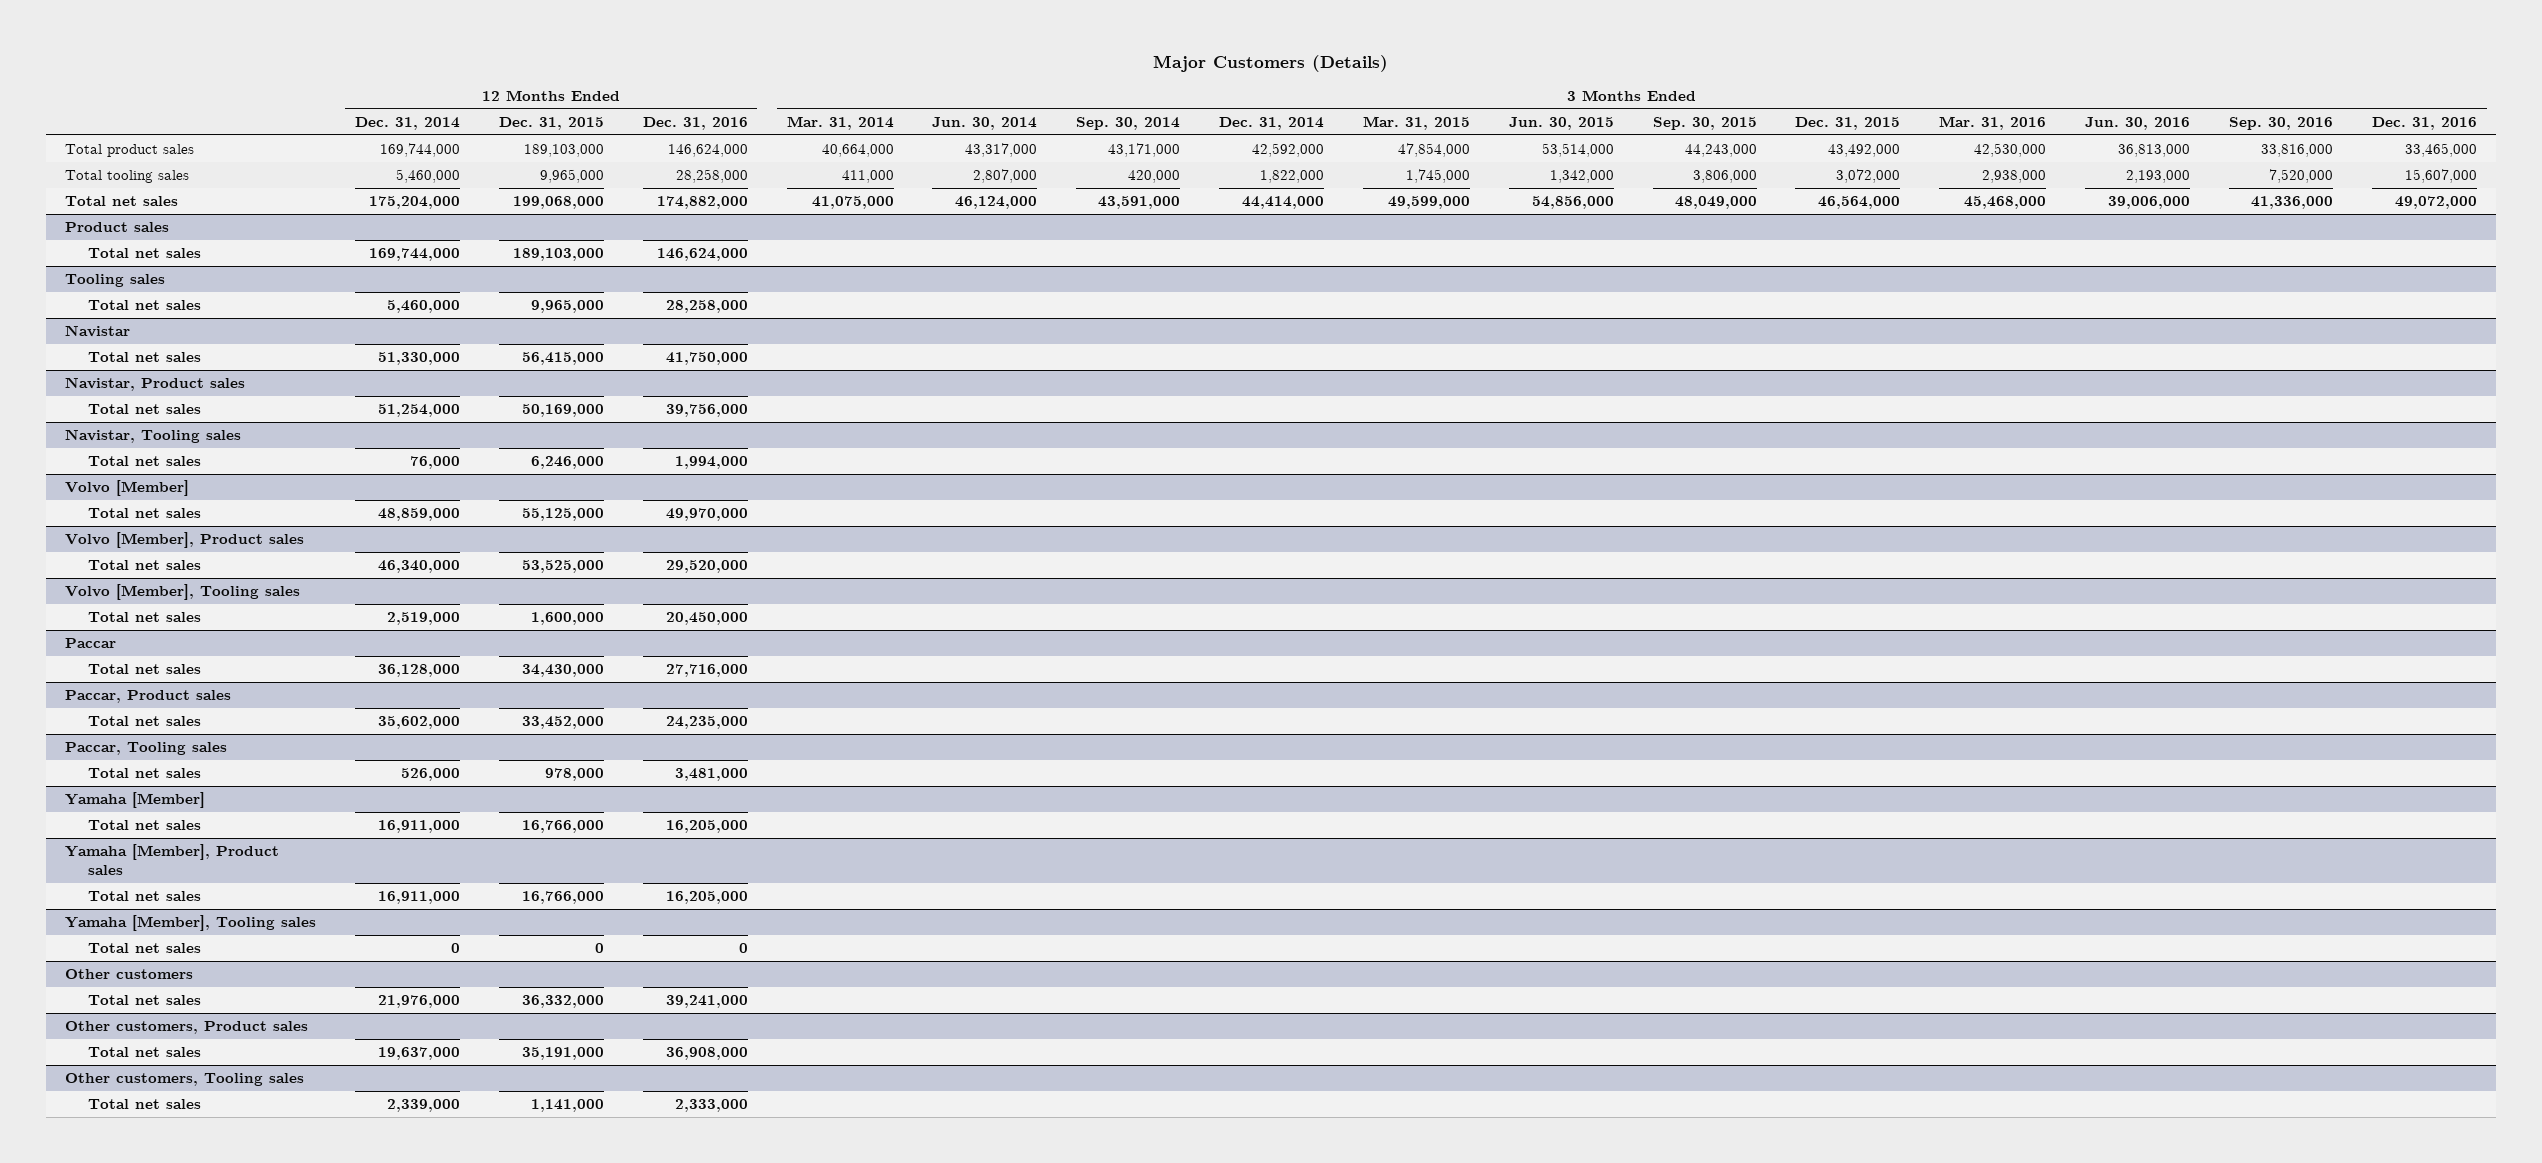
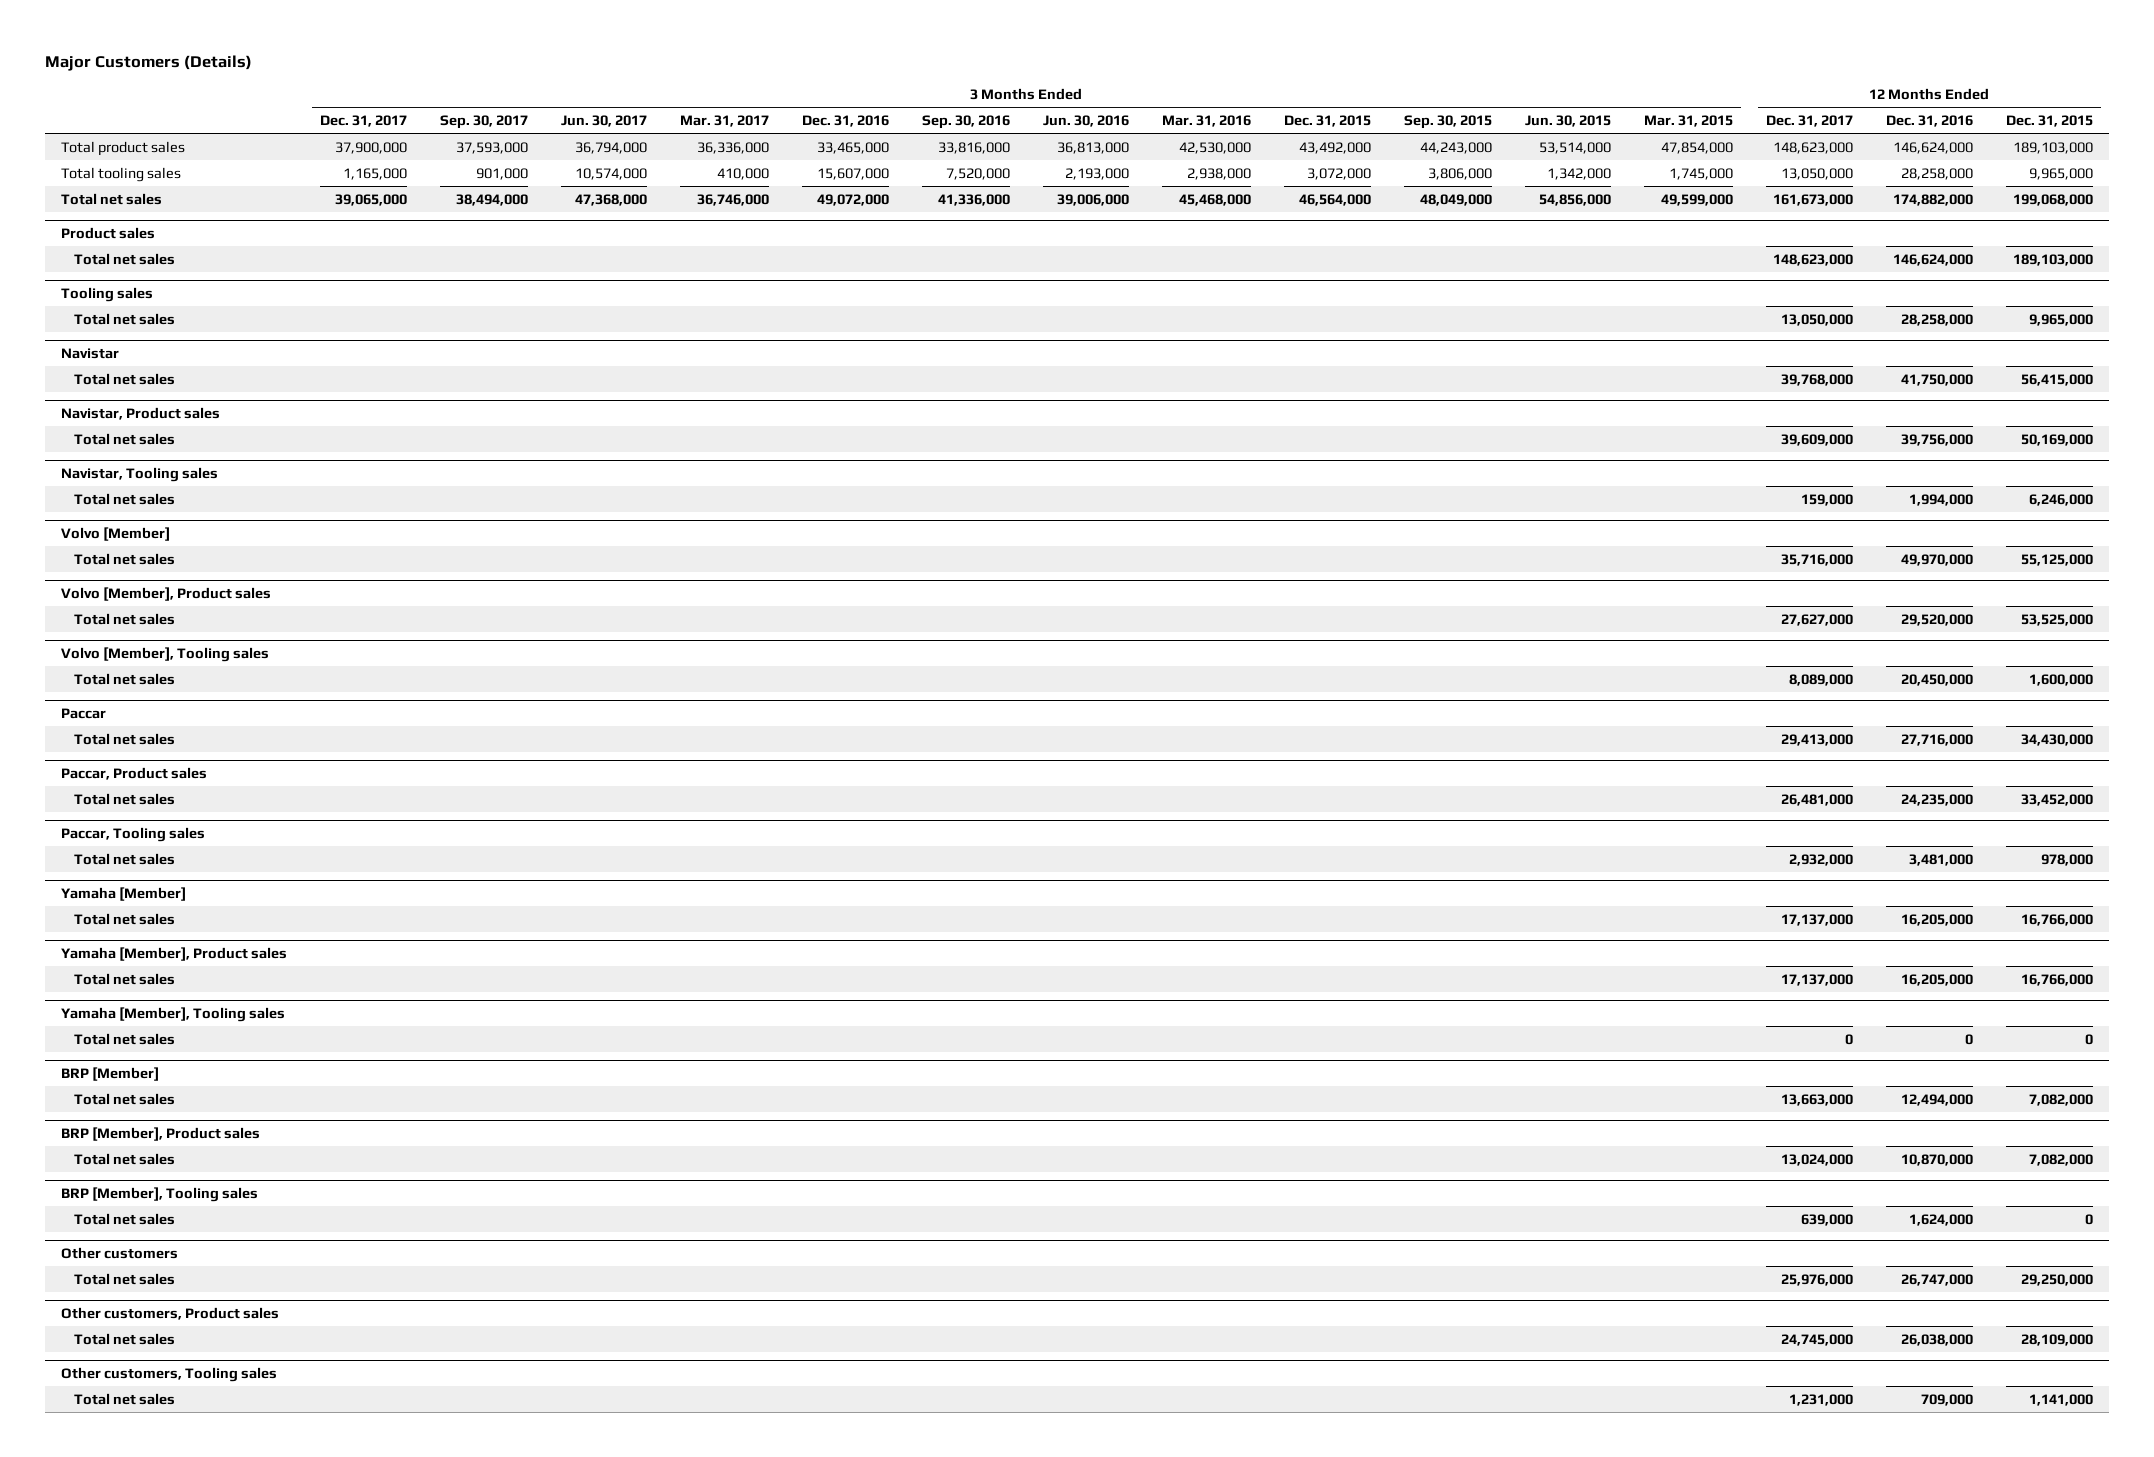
[355,116,461,130] Dec. 31, 2014 -> none
[786,115,894,130] Mar. 31, 2014 -> none
[932,116,1038,130] Jun. 30, 2014 -> none
[1076,116,1181,130] Sep. 30, 2014 -> none
[1219,116,1325,130] Dec. 31, 2014 -> none
none -> [319,114,407,127] Dec. 31, 2017
none -> [439,114,528,129] Sep. 30, 2017
none -> [560,114,647,127] Jun. 30, 2017
none -> [679,114,769,127] Mar. 31, 2017
none -> [1765,114,1853,127] Dec. 31, 2017
none -> [61,1067,160,1082] BRP [Member]
none -> [73,1092,175,1105] Total net sales
none -> [61,1127,261,1142] BRP [Member], Product sales
none -> [73,1152,175,1165] Total net sales
none -> [61,1187,259,1203] BRP [Member], Tooling sales
none -> [73,1212,175,1225] Total net sales
[521,994,604,1008] 36,332,000 -> [2020,1273,2093,1286] 29,250,000
[665,994,748,1008] 39,241,000 -> [1900,1273,1973,1286] 26,747,000
[521,1046,604,1060] 35,191,000 -> [2020,1333,2093,1346] 28,109,000
[665,1046,748,1060] 36,908,000 -> [1900,1333,1973,1346] 26,038,000
[674,1098,748,1112] 2,333,000 -> [1920,1393,1973,1406] 709,000

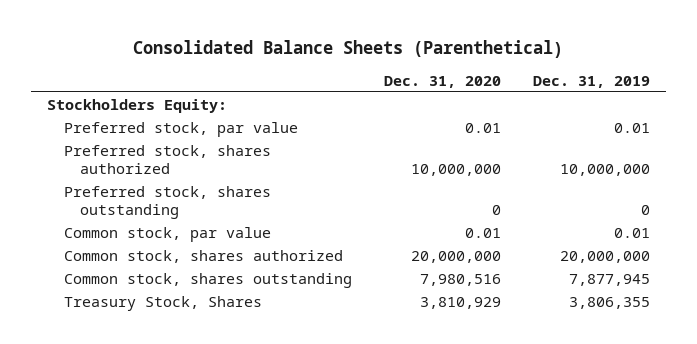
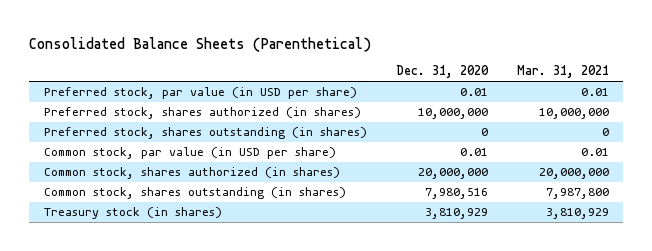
[532,75,650,88] Dec. 31, 2019 -> none
none -> [516,65,609,79] Mar. 31, 2021
[47,98,228,113] Stockholders Equity: -> none
[63,121,298,137] Preferred stock, par value -> [43,87,357,100] Preferred stock, par value (in USD per share)
[63,144,271,175] Preferred stock, shares authorized -> [43,107,361,120] Preferred stock, shares authorized (in shares)
[63,185,271,220] Preferred stock, shares outstanding -> [43,127,367,140] Preferred stock, shares outstanding (in shares)
[63,226,271,242] Common stock, par value -> [43,147,336,160] Common stock, par value (in USD per share)
[63,249,343,263] Common stock, shares authorized -> [43,167,340,180] Common stock, shares authorized (in shares)
[63,272,352,288] Common stock, shares outstanding -> [43,187,346,200] Common stock, shares outstanding (in shares)
[63,295,262,311] Treasury Stock, Shares -> [43,207,222,220] Treasury stock (in shares)

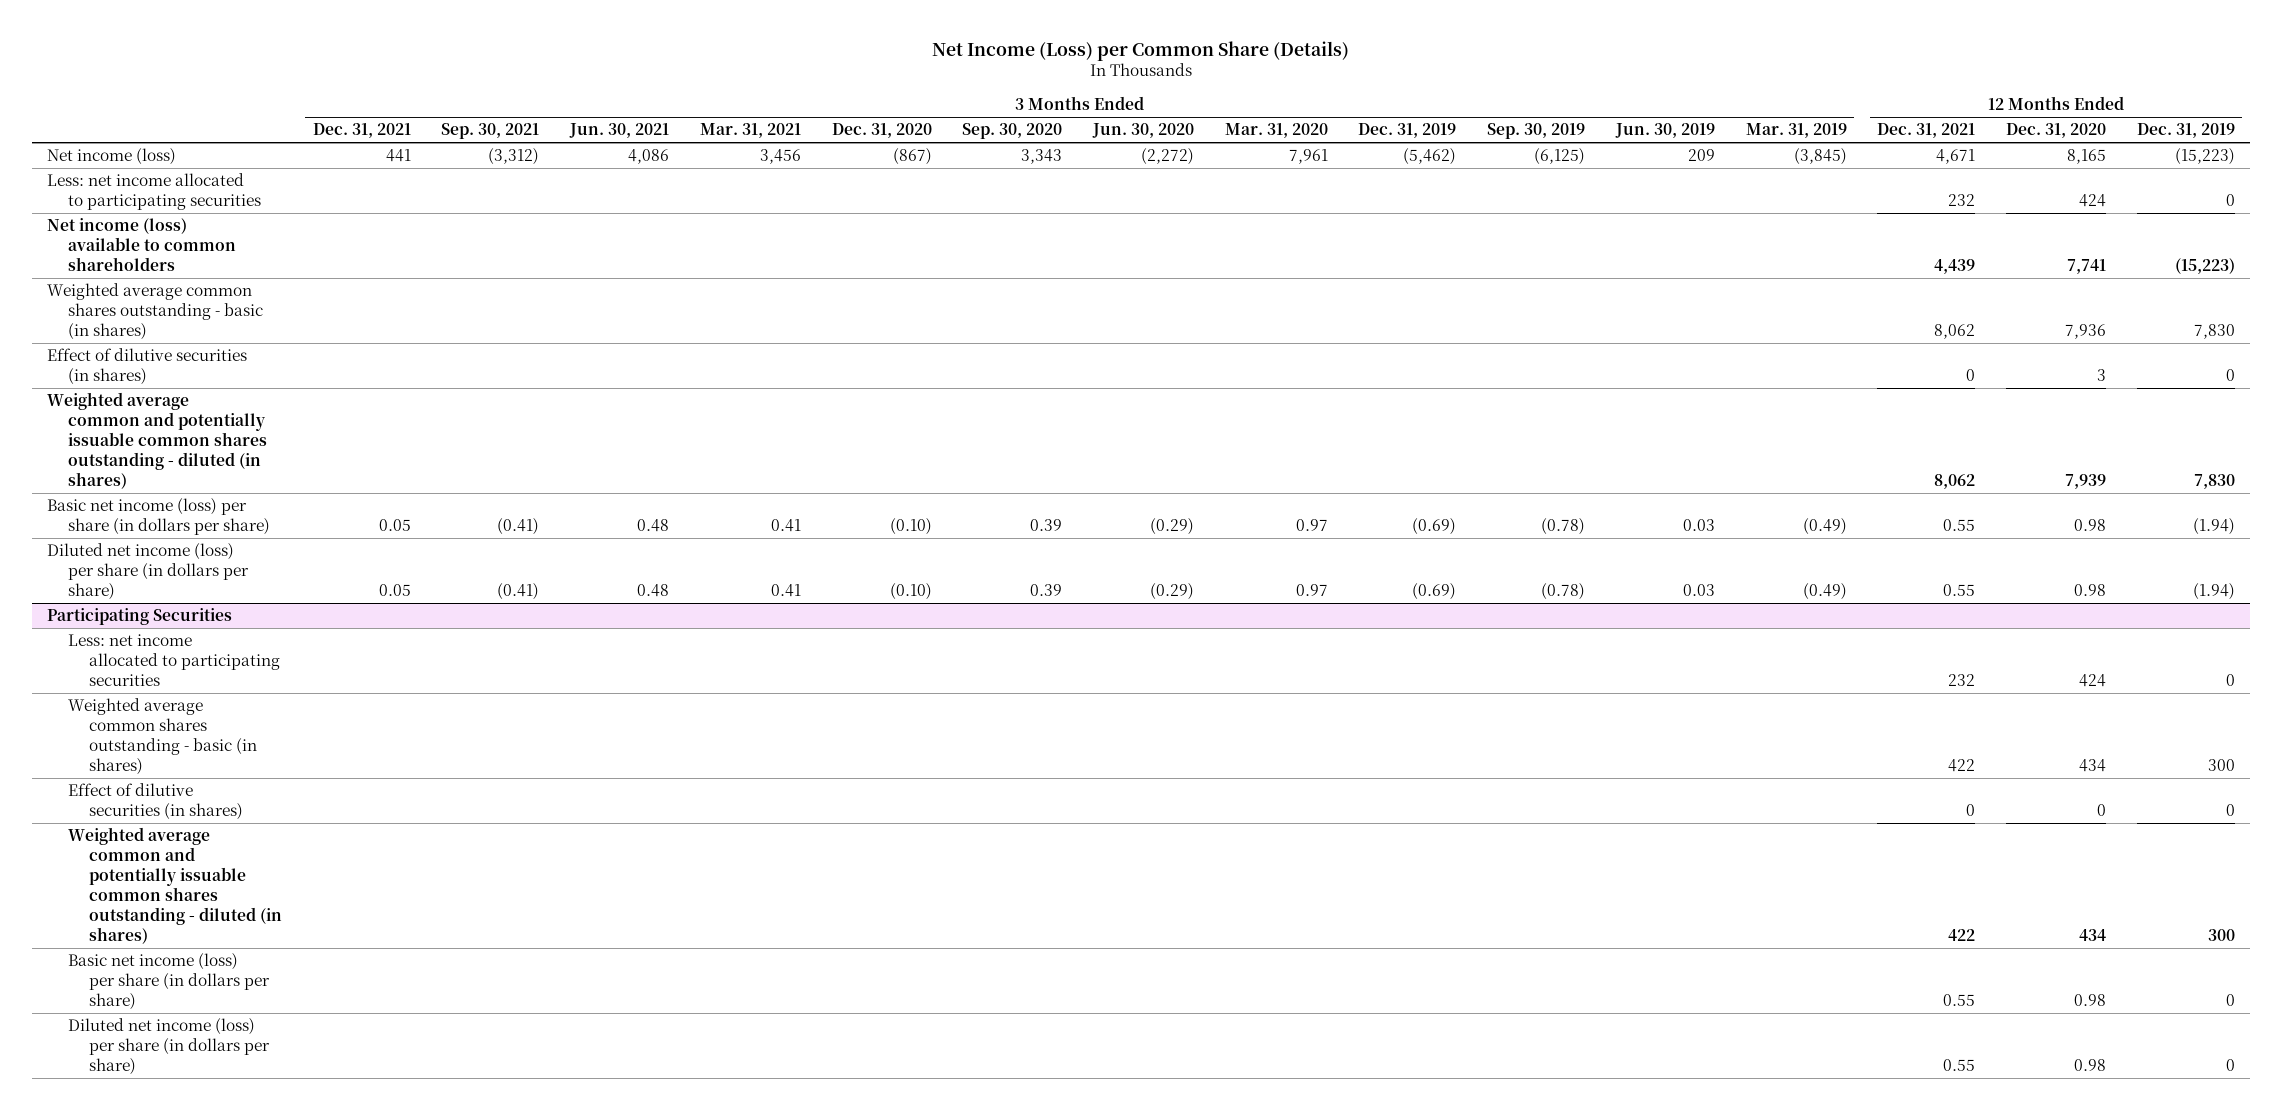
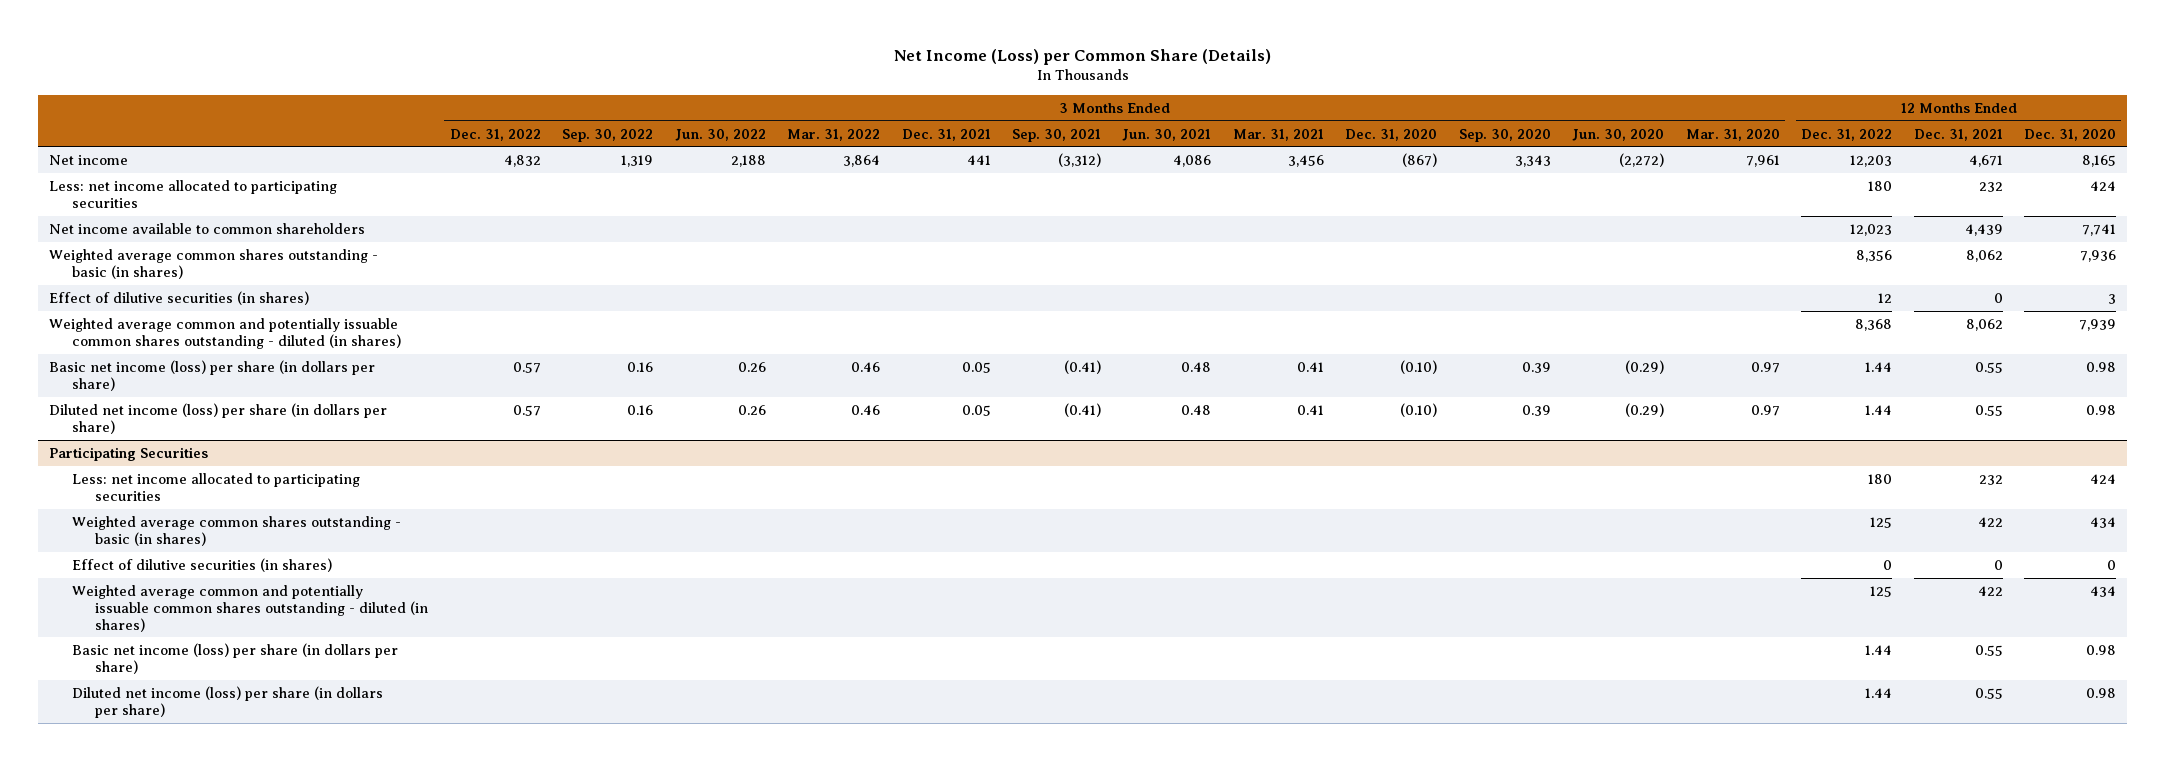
[1358,123,1457,139] Dec. 31, 2019 -> none
[1487,123,1586,140] Sep. 30, 2019 -> none
[1614,123,1715,139] Jun. 30, 2019 -> none
[1745,123,1847,139] Mar. 31, 2019 -> none
[2136,123,2235,139] Dec. 31, 2019 -> none
none -> [449,128,541,141] Dec. 31, 2022
none -> [562,128,654,142] Sep. 30, 2022
none -> [674,128,766,141] Jun. 30, 2022
none -> [787,128,881,141] Mar. 31, 2022
none -> [1801,128,1893,141] Dec. 31, 2022
[47,148,177,166] Net income (loss) -> [49,154,129,165] Net income
[47,218,237,271] Net income (loss) available to common shareholders -> [49,222,366,234] Net income available to common shareholders

